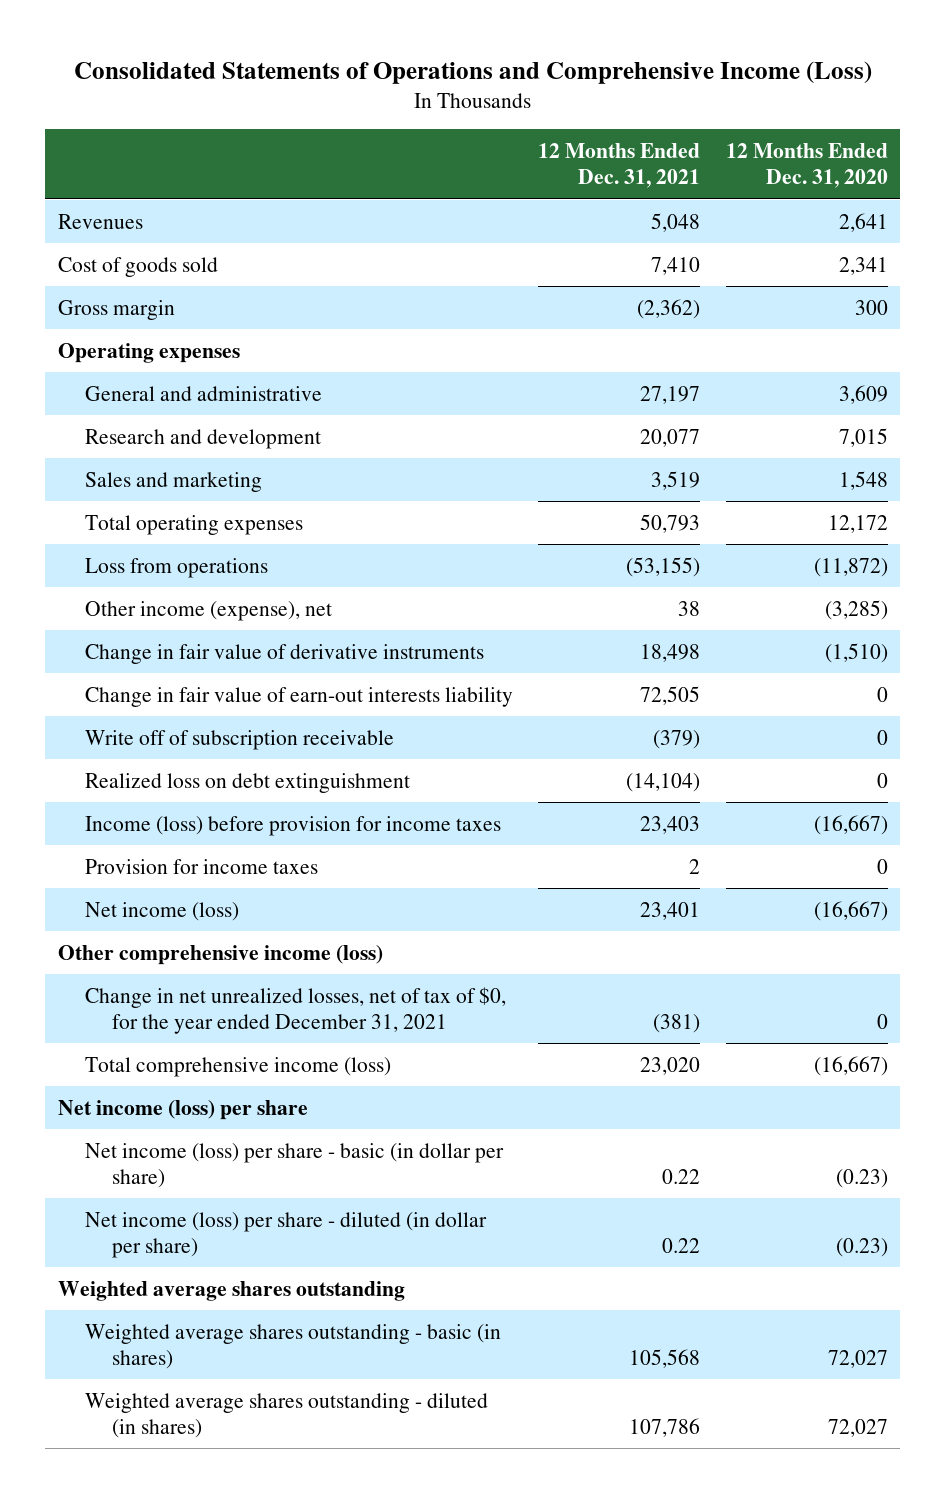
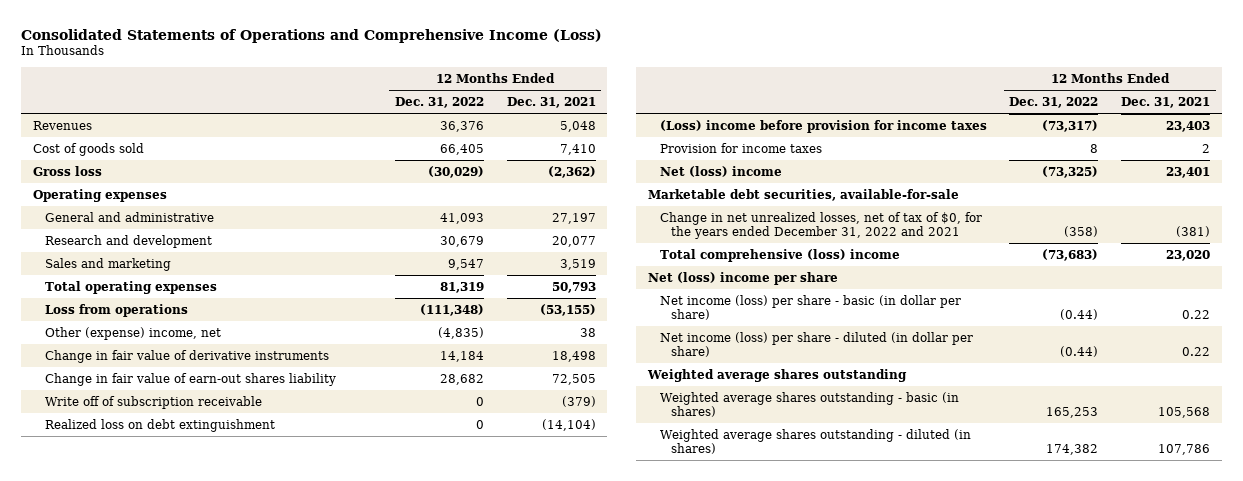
[725,142,888,189] 12 Months Ended Dec. 31, 2020 -> none
none -> [394,96,484,108] Dec. 31, 2022
[57,299,175,320] Gross margin -> [32,165,102,176] Gross loss
[84,600,332,621] Other income (expense), net -> [44,326,221,340] Other (expense) income, net
[84,686,513,707] Change in fair value of earn-out interests liability -> [44,372,336,386] Change in fair value of earn-out shares liability
[84,815,501,836] Income (loss) before provision for income taxes -> [659,119,987,133] (Loss) income before provision for income taxes
[57,944,383,965] Other comprehensive income (loss) -> none
[84,901,239,921] Net income (loss) -> [659,165,782,177] Net (loss) income
none -> [647,188,959,201] Marketable debt securities, available-for-sale
[84,986,506,1034] Change in net unrealized losses, net of tax of $0, for the year ended December 31, 2021 -> [659,211,982,239] Change in net unrealized losses, net of tax of $0, for the years ended December 31, 2022 and 2021
[84,1056,391,1077] Total comprehensive income (loss) -> [659,248,900,262] Total comprehensive (loss) income
[57,1099,308,1120] Net income (loss) per share -> [647,271,838,285] Net (loss) income per share

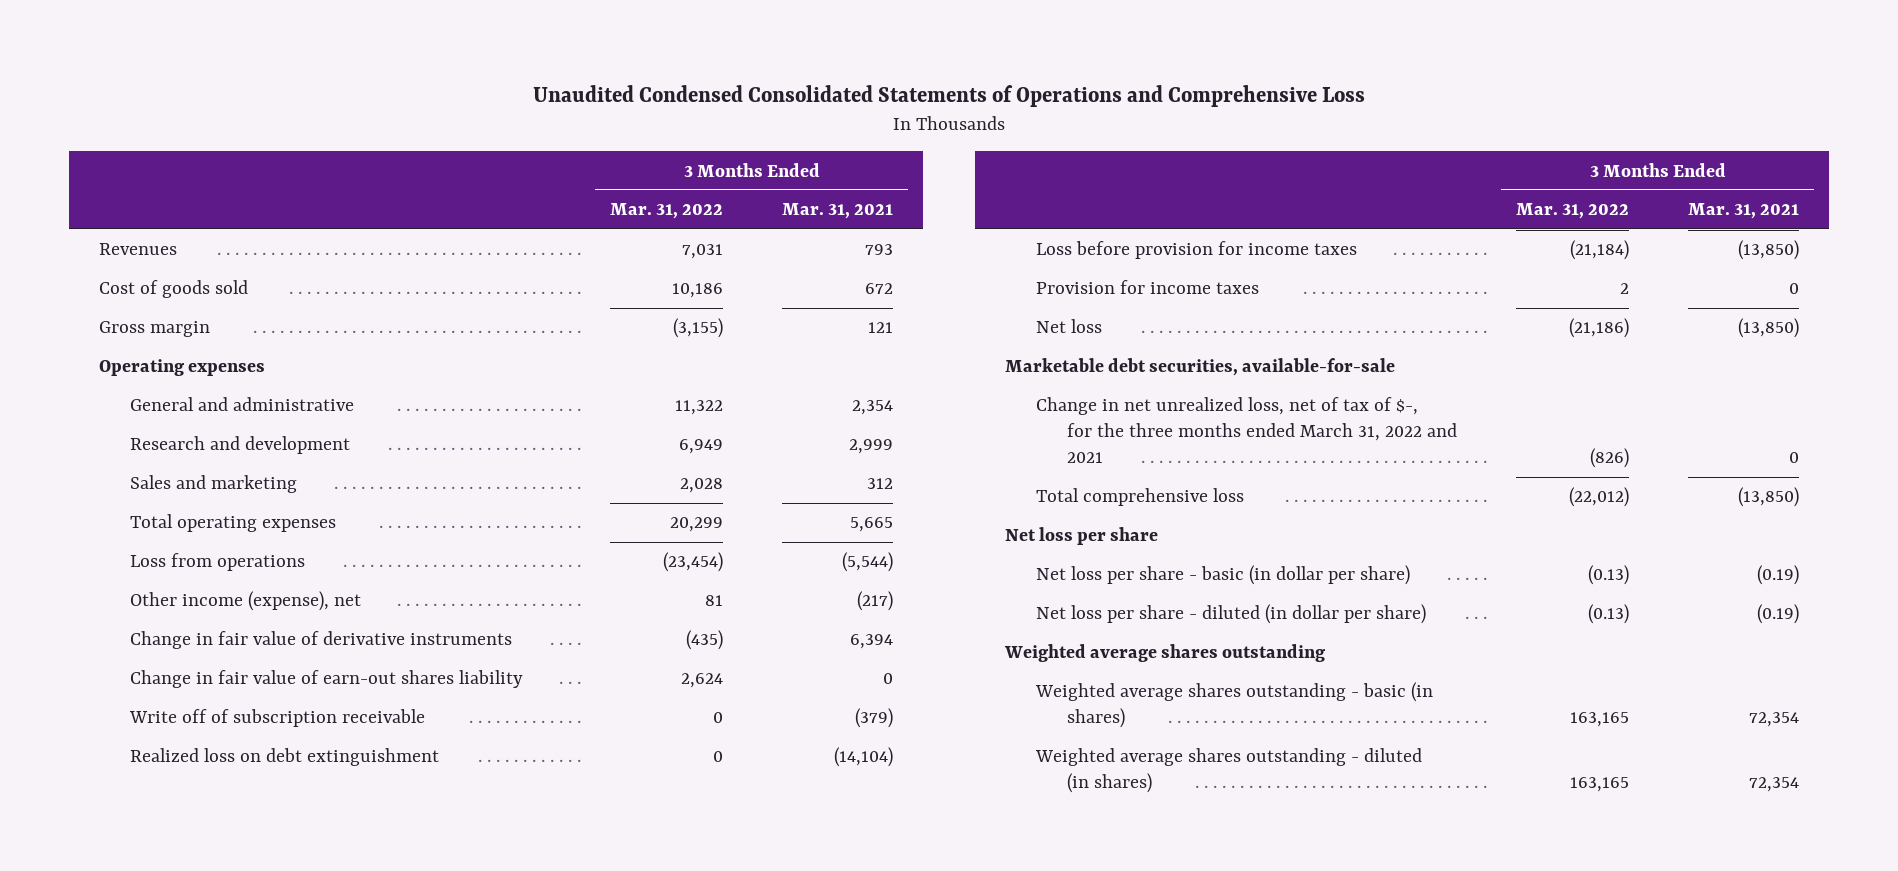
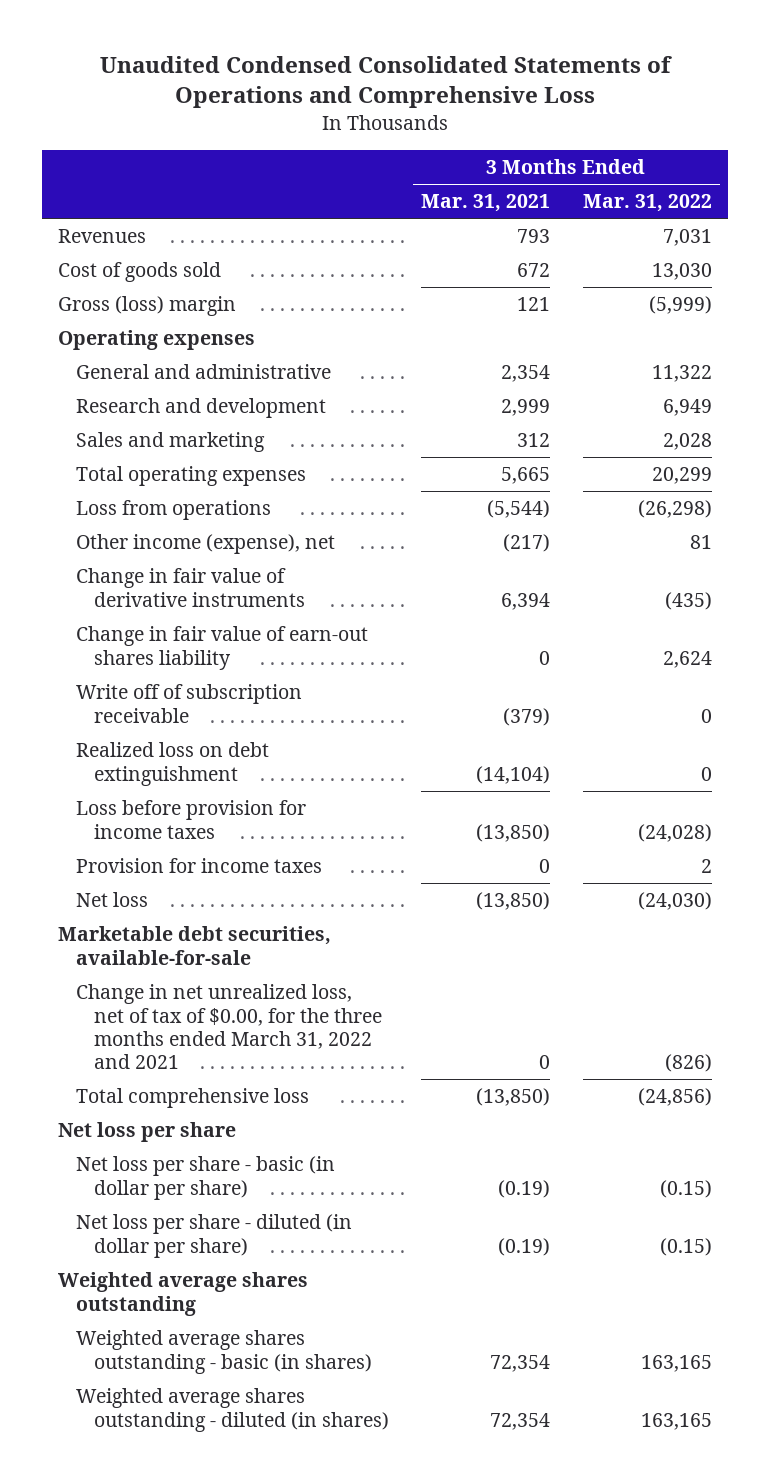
[672,283,724,299] 10,186 -> [651,263,712,281] 13,030
[99,321,211,338] Gross margin -> [58,296,237,317] Gross (loss) margin
[673,318,724,339] (3,155) -> [648,296,712,315] (5,999)
[663,552,724,573] (23,454) -> [637,500,712,519] (26,298)
[1570,240,1630,261] (21,184) -> [637,823,712,842] (24,028)
[1569,318,1630,339] (21,186) -> [637,892,712,911] (24,030)
[1035,397,1457,464] Change in net unrealized loss, net of tax of $-, for the three months ended March 31, 2022 and 2021 -> [76,984,382,1070] Change in net unrealized loss, net of tax of $0.00, for the three months ended March 31, 2022 and 2021
[1569,487,1630,508] (22,012) -> [637,1088,712,1107] (24,856)
[1588,565,1630,586] (0.13) -> [659,1179,712,1198] (0.15)
[1588,604,1630,625] (0.13) -> [659,1237,712,1256] (0.15)

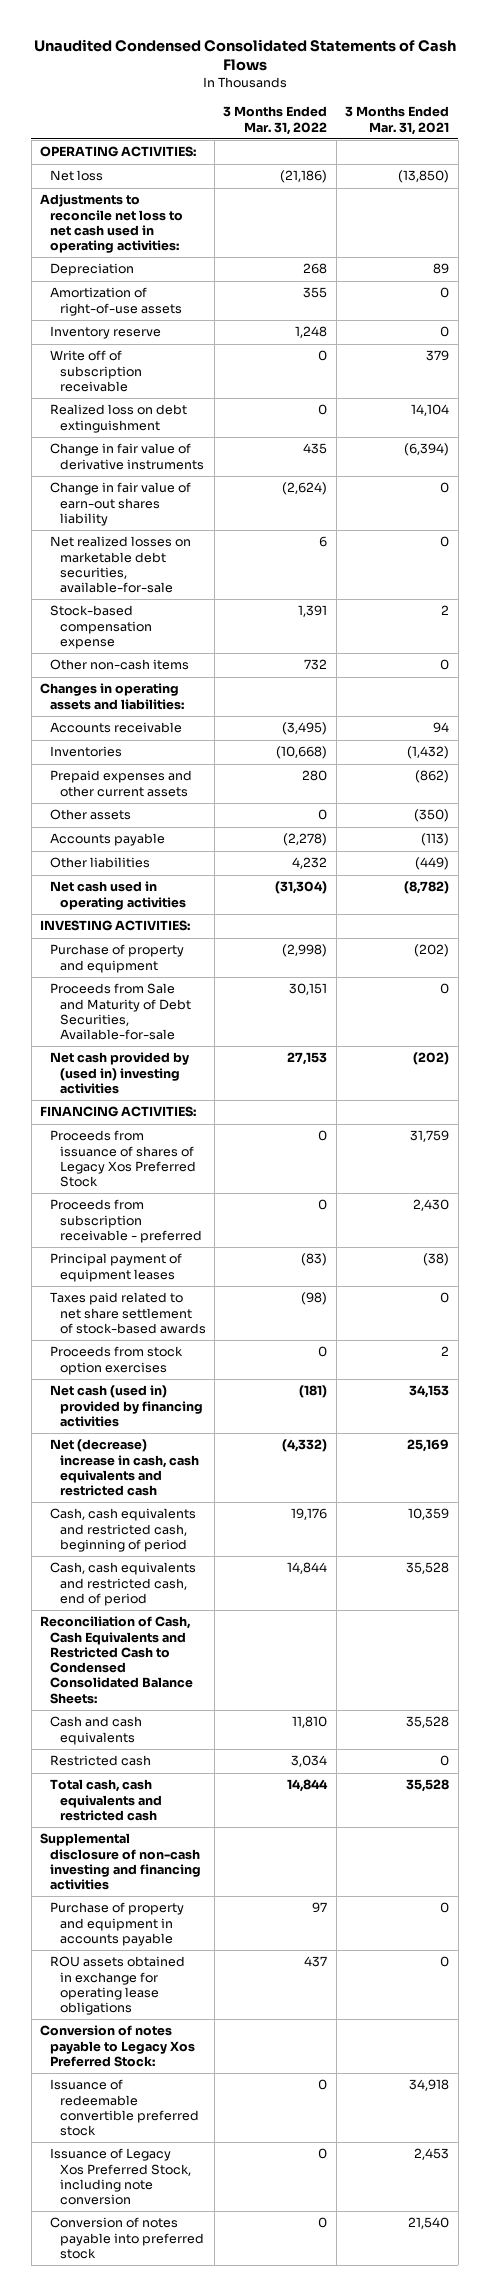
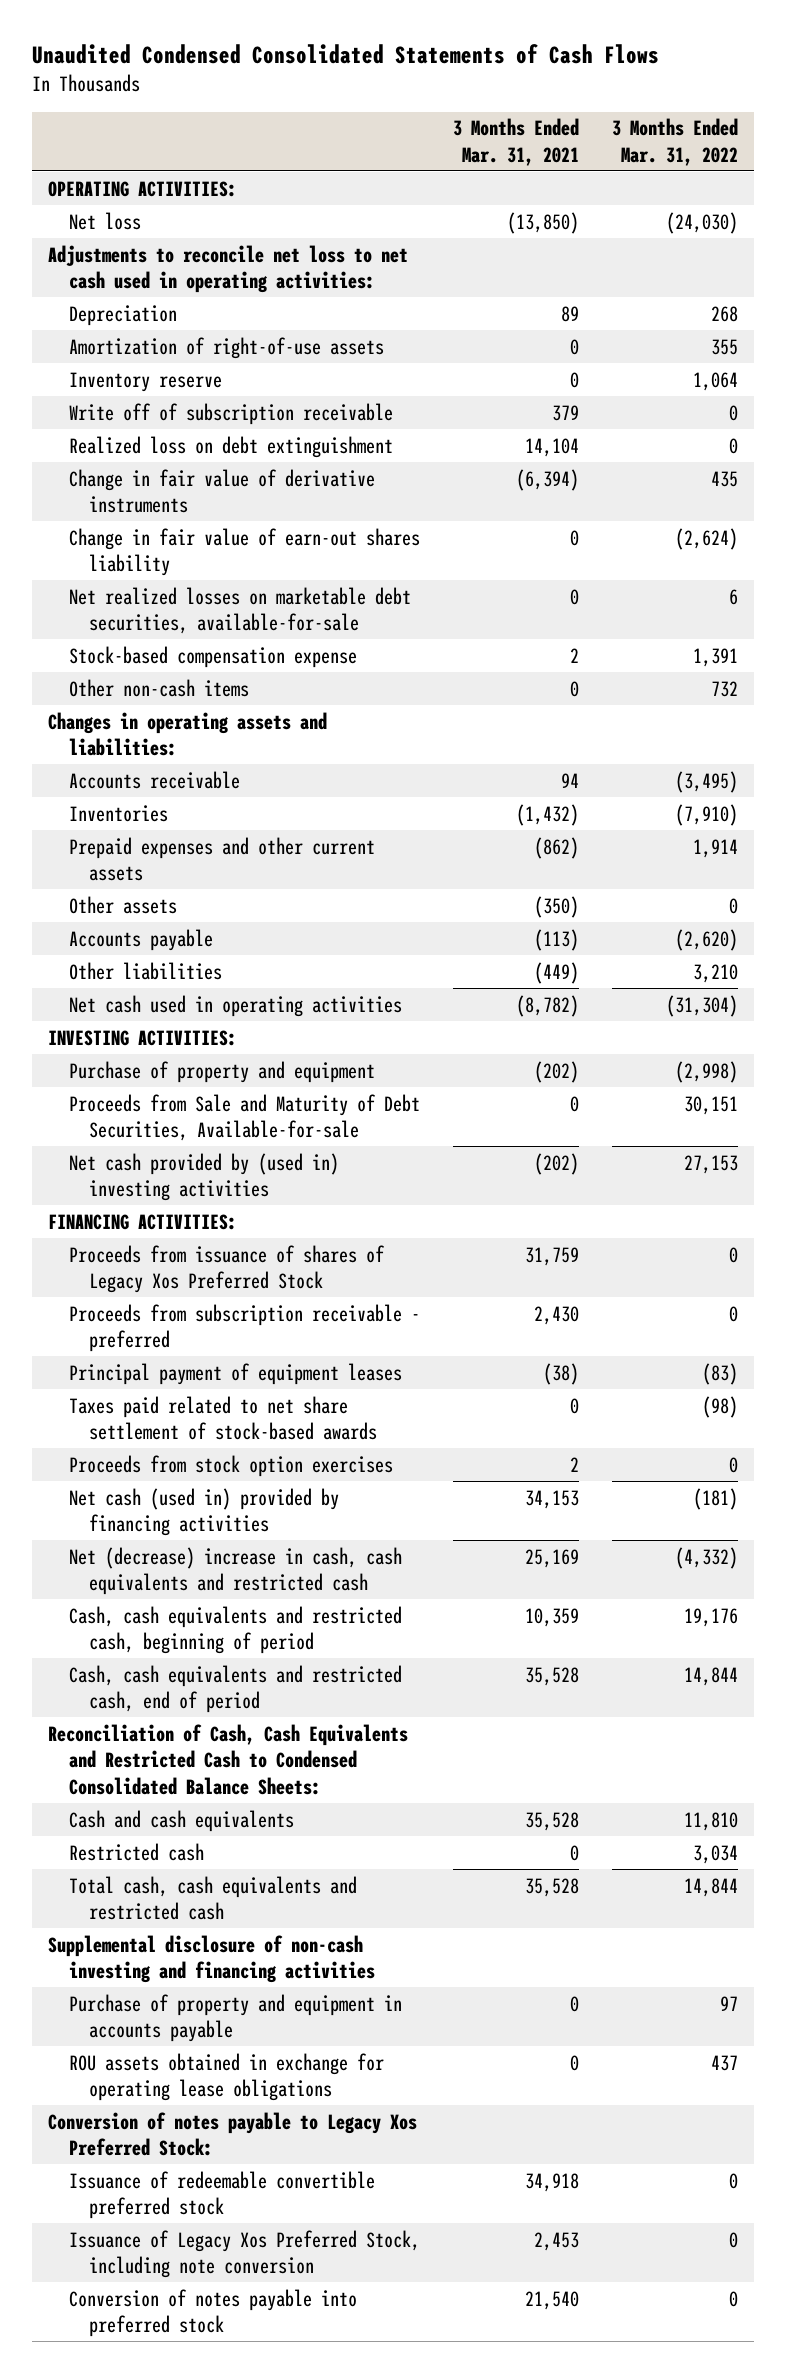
[280,170,328,184] (21,186) -> [665,211,738,234] (24,030)
[295,326,328,339] 1,248 -> [692,371,738,391] 1,064
[276,746,328,760] (10,668) -> [674,803,738,826] (7,910)
[302,770,328,782] 280 -> [692,838,738,858] 1,914
[283,833,328,847] (2,278) -> [674,928,738,951] (2,620)
[292,857,328,870] 4,232 -> [692,963,738,983] 3,210

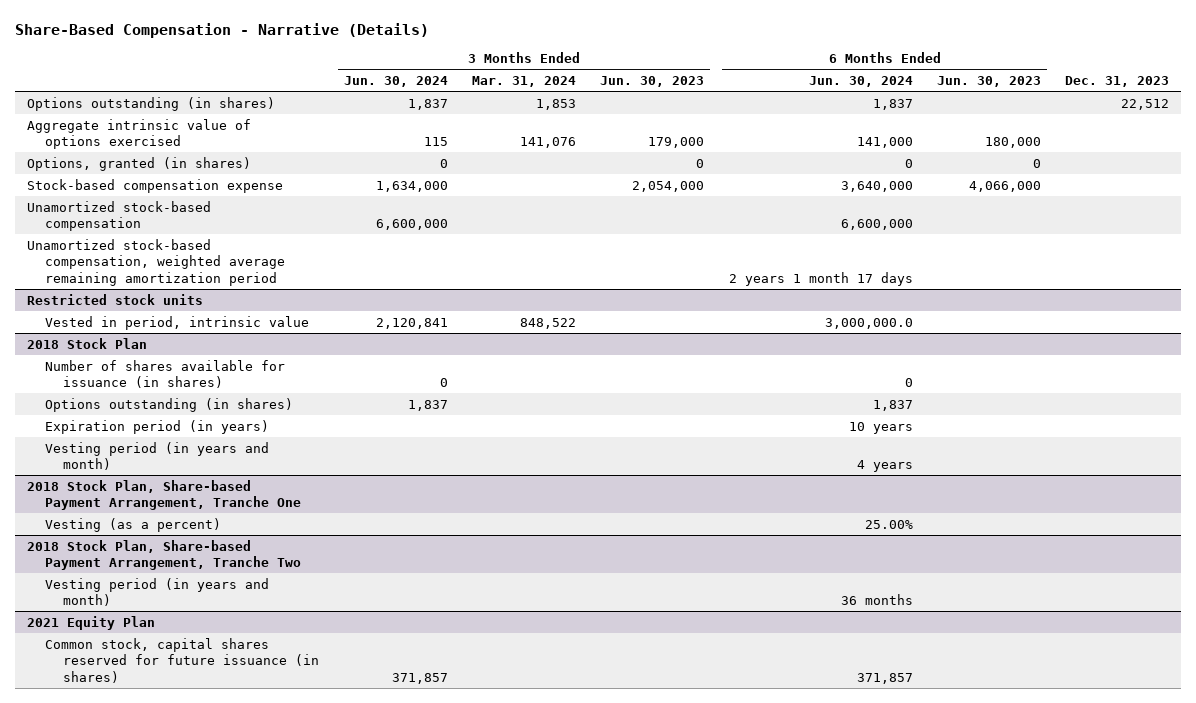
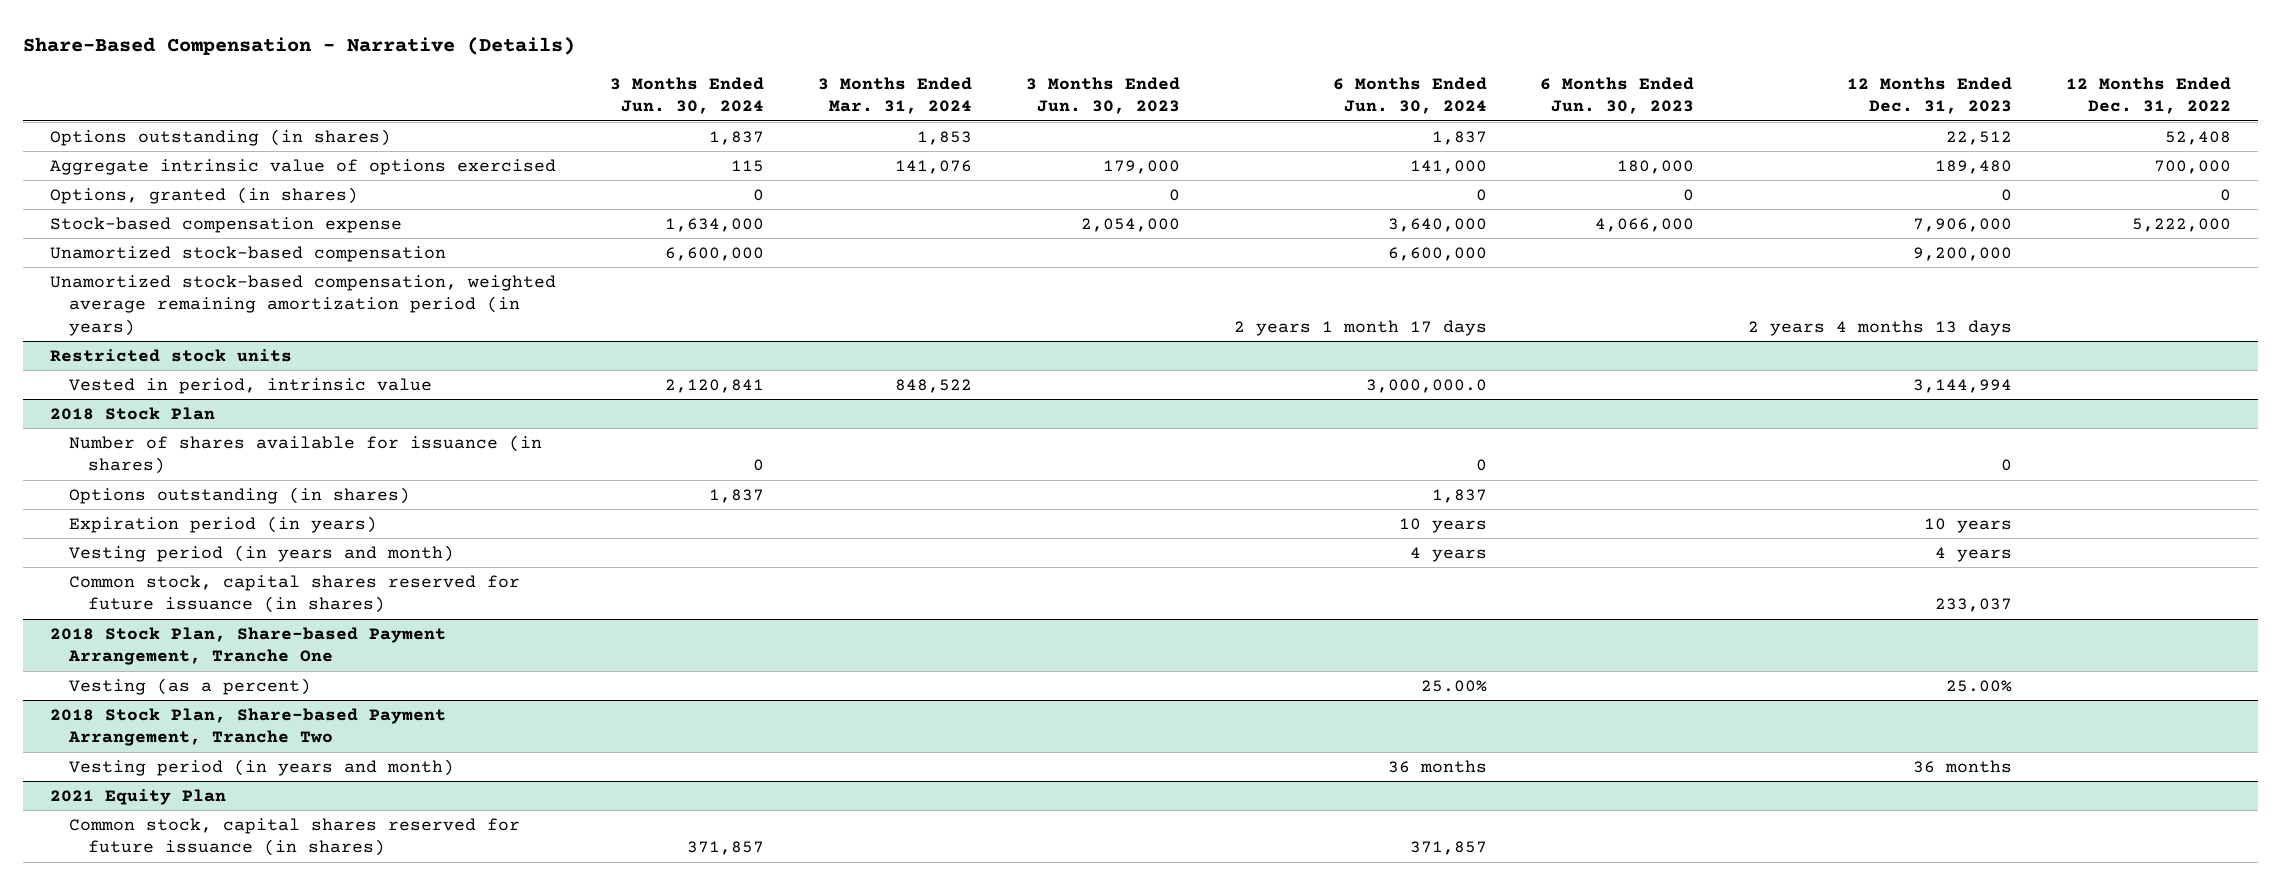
[1065,76,1170,88] Dec. 31, 2023 -> none
none -> [1847,76,2013,115] 12 Months Ended Dec. 31, 2023
none -> [2066,76,2232,115] 12 Months Ended Dec. 31, 2022
[26,238,286,286] Unamortized stock-based compensation, weighted average remaining amortization period -> [49,274,556,337] Unamortized stock-based compensation, weighted average remaining amortization period (in years)
none -> [69,574,521,614] Common stock, capital shares reserved for future issuance (in shares)

